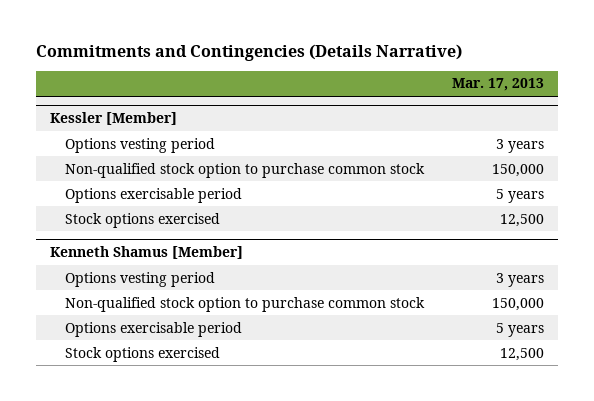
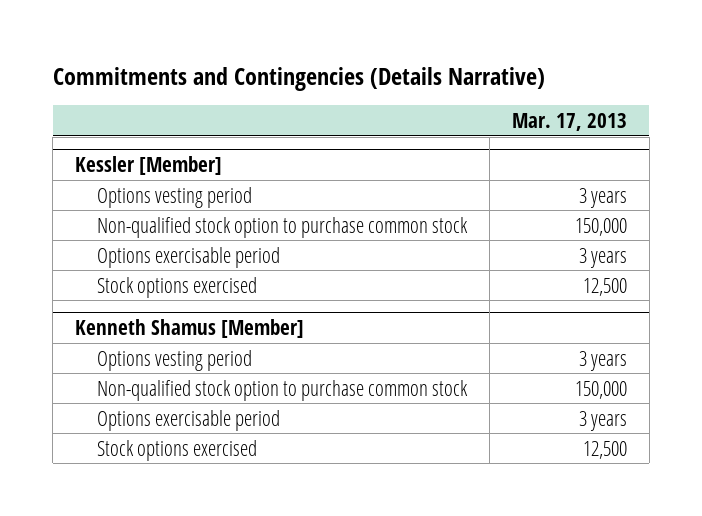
[496,188,545,203] 5 years -> [578,247,627,268] 3 years
[496,322,545,337] 5 years -> [578,410,627,431] 3 years

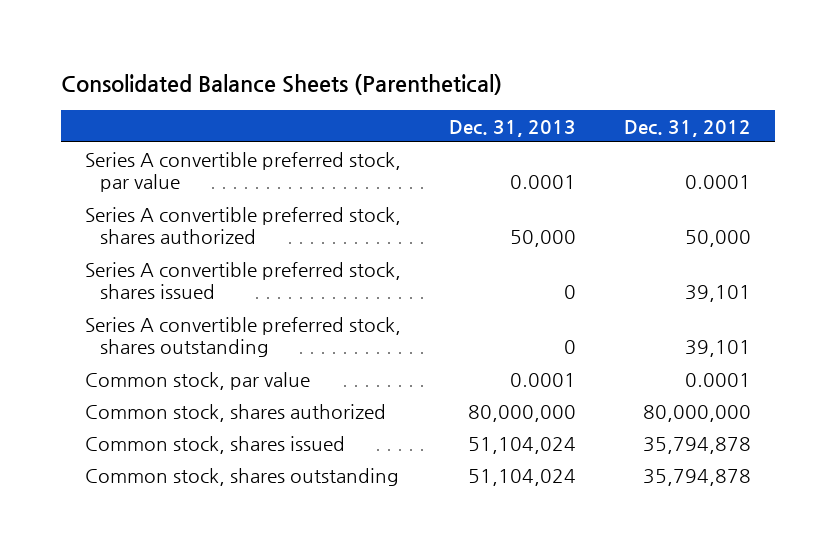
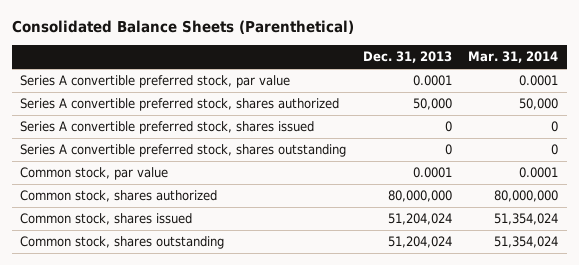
[623,119,751,137] Dec. 31, 2012 -> none
none -> [468,51,559,64] Mar. 31, 2014
[467,436,576,454] 51,104,024 -> [387,213,452,226] 51,204,024
[467,468,576,486] 51,104,024 -> [387,236,452,249] 51,204,024

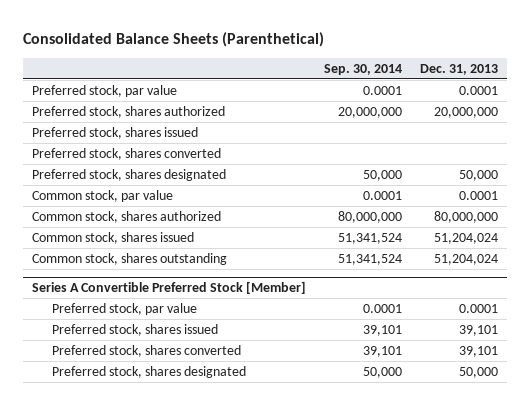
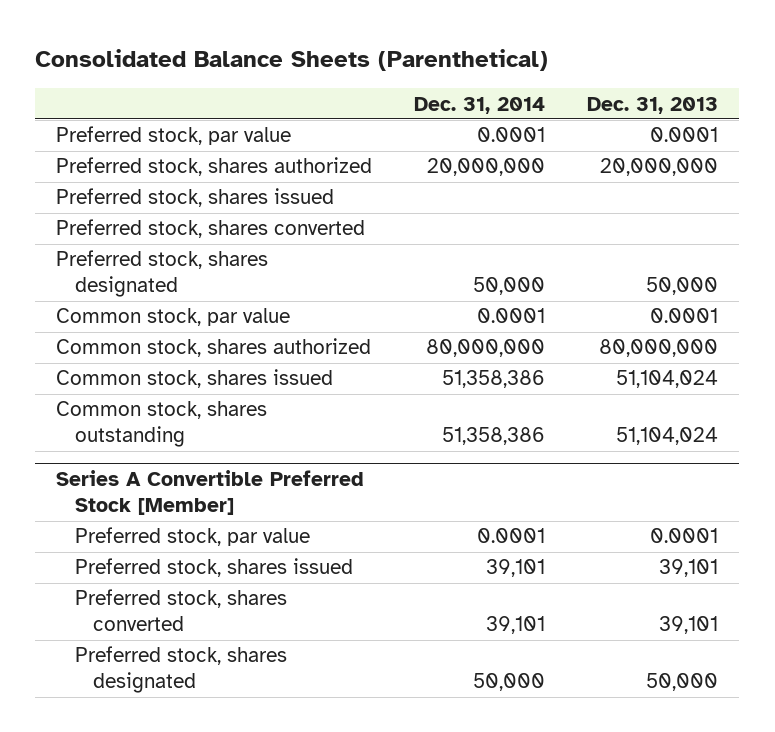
[323,64,402,76] Sep. 30, 2014 -> none
none -> [414,96,546,114] Dec. 31, 2014
[433,232,498,244] 51,204,024 -> [616,370,719,389] 51,104,024
[433,253,498,265] 51,204,024 -> [616,427,719,446] 51,104,024

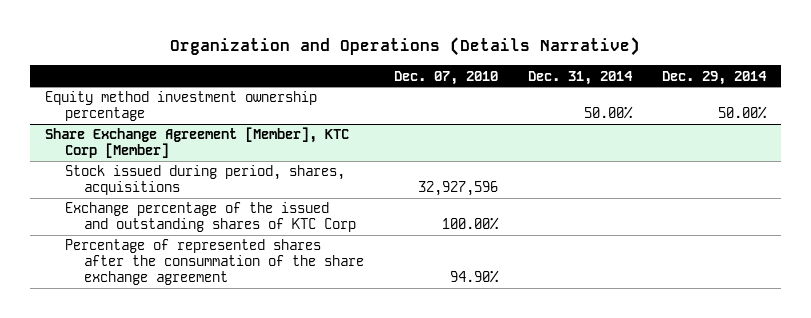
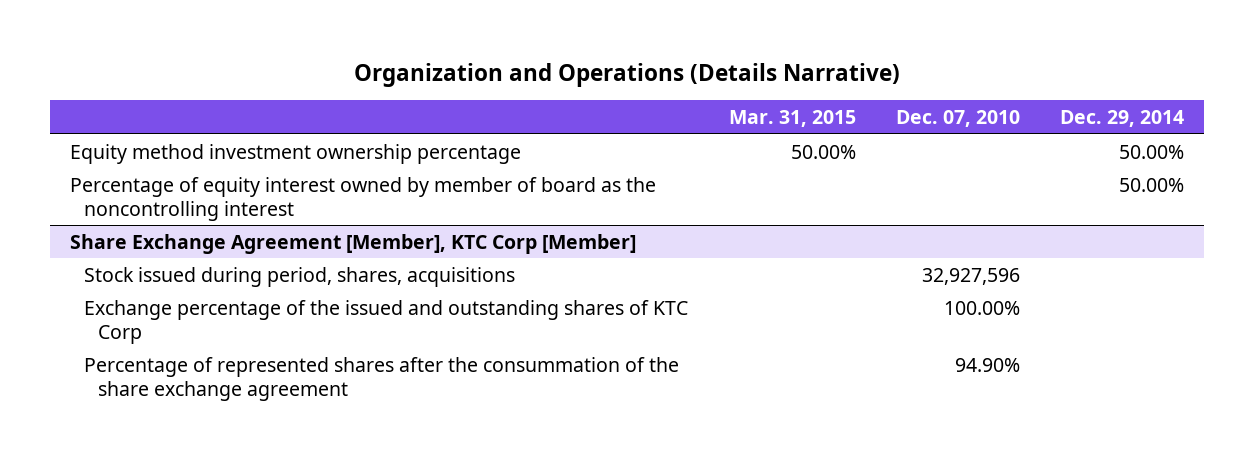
[528,70,634,85] Dec. 31, 2014 -> none
none -> [728,109,856,127] Mar. 31, 2015
none -> [70,176,657,221] Percentage of equity interest owned by member of board as the noncontrolling interest

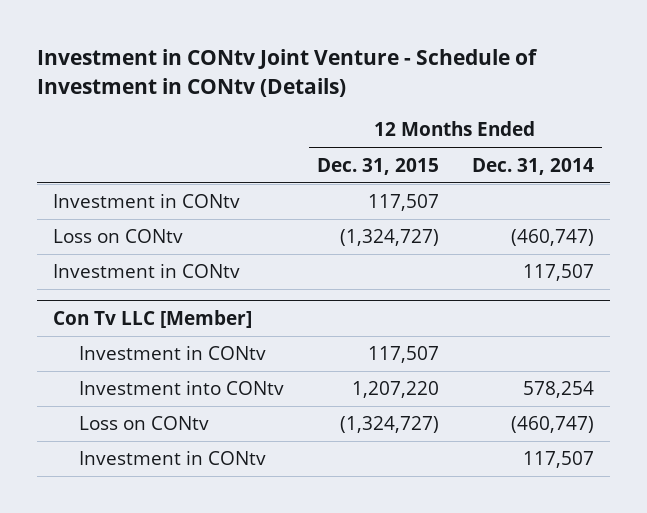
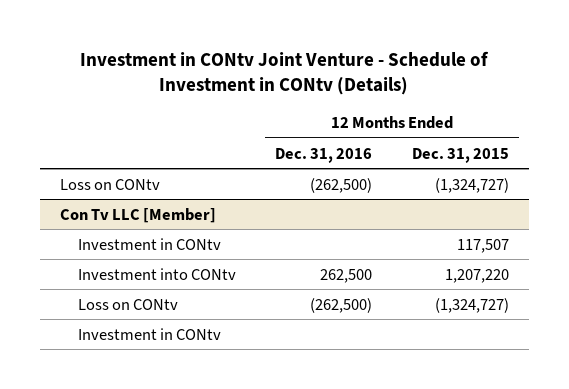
[471,157,594,175] Dec. 31, 2014 -> none
none -> [275,147,373,163] Dec. 31, 2016
[53,193,241,209] Investment in CONtv -> none
[53,263,241,279] Investment in CONtv -> none

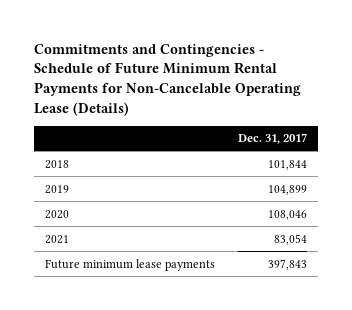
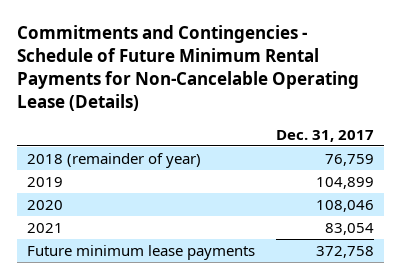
[45,159,70,169] 2018 -> none
none -> [26,152,201,168] 2018 (remainder of year)
[267,258,307,270] 397,843 -> [315,245,374,258] 372,758

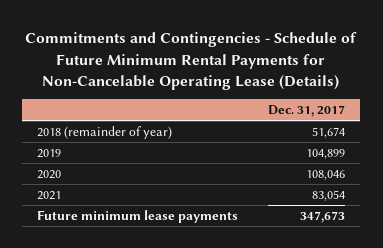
[324,153,374,166] 76,759 -> [312,126,346,138] 51,674
[315,245,374,258] 372,758 -> [300,210,346,223] 347,673

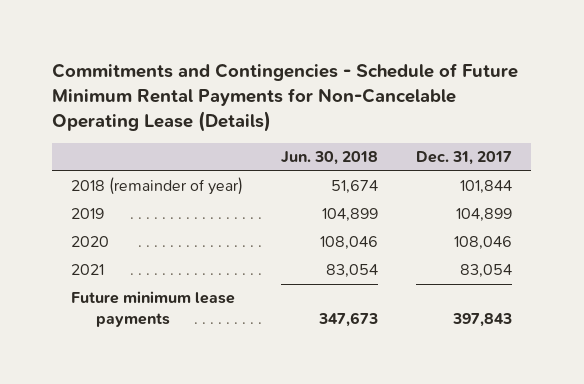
none -> [281,151,379,166] Jun. 30, 2018
[312,126,346,138] 51,674 -> [460,180,513,195] 101,844
[300,210,346,223] 347,673 -> [452,313,513,328] 397,843

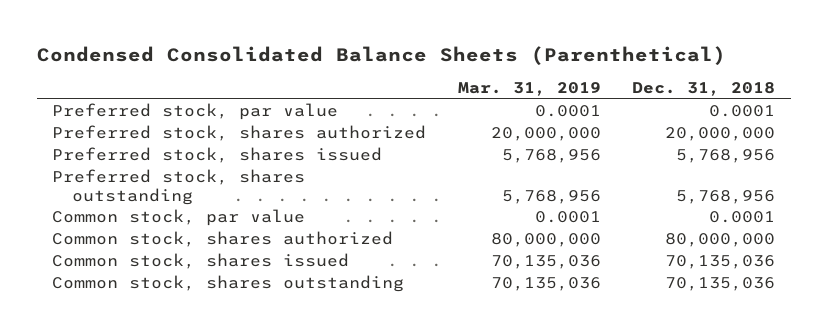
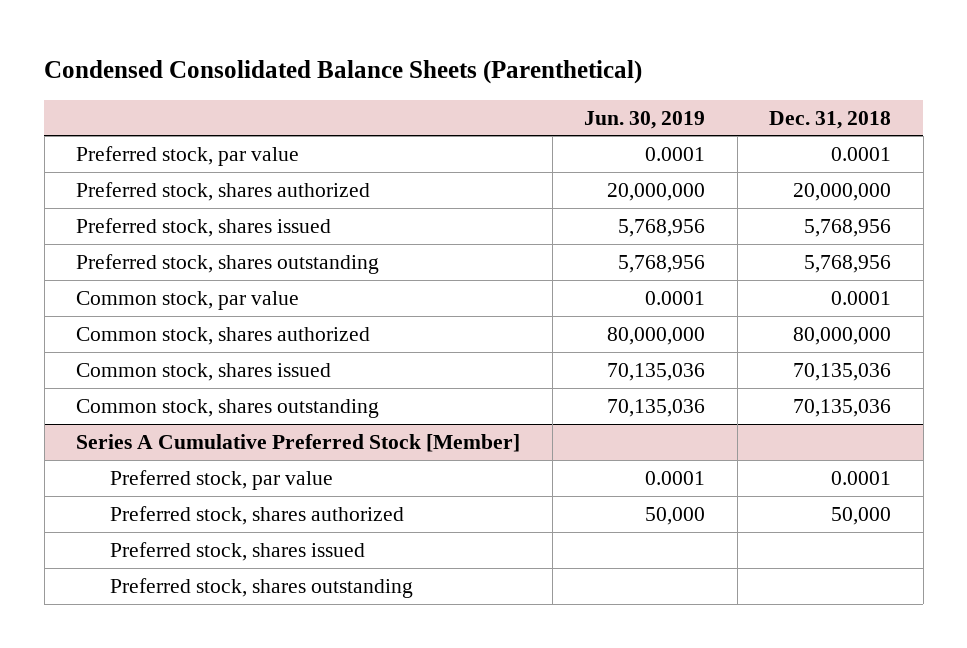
[457,81,601,96] Mar. 31, 2019 -> none
none -> [584,110,706,129] Jun. 30, 2019
none -> [76,434,521,453] Series A Cumulative Preferred Stock [Member]
none -> [109,470,333,491] Preferred stock, par value
none -> [109,506,404,526] Preferred stock, shares authorized
none -> [109,542,365,562] Preferred stock, shares issued
none -> [109,578,413,599] Preferred stock, shares outstanding

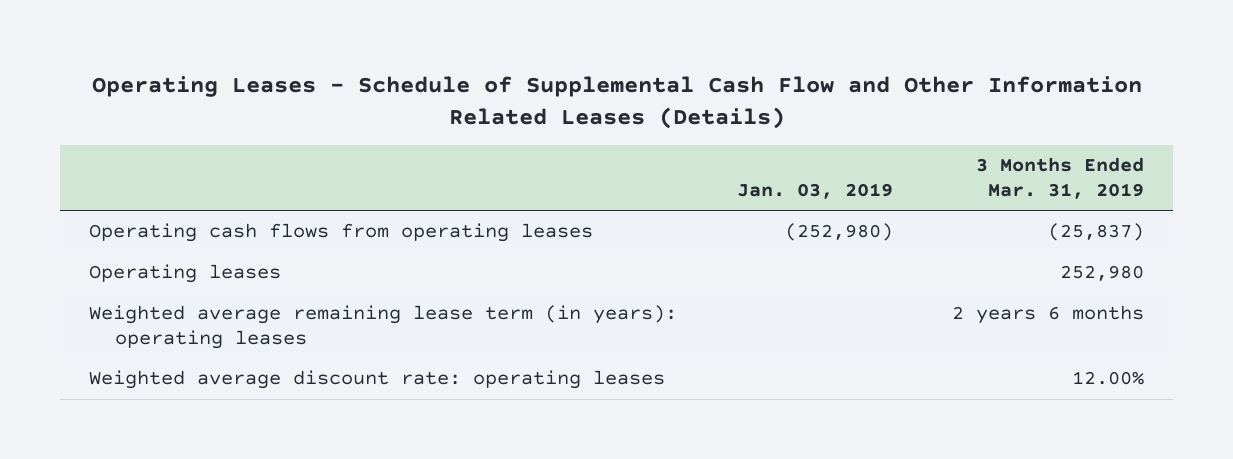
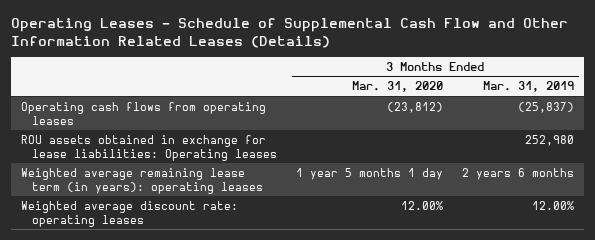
[736,183,893,200] Jan. 03, 2019 -> none
none -> [352,81,444,93] Mar. 31, 2020
[89,264,282,284] Operating leases -> [20,134,278,161] ROU assets obtained in exchange for lease liabilities: Operating leases

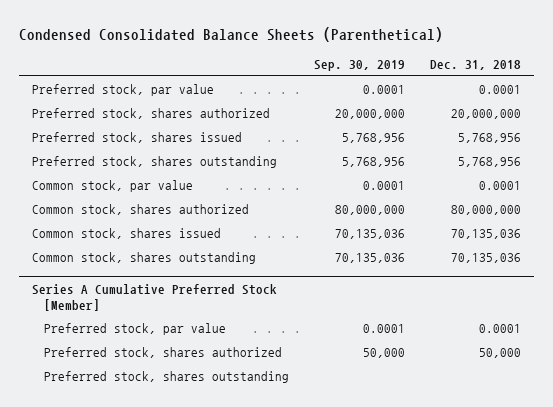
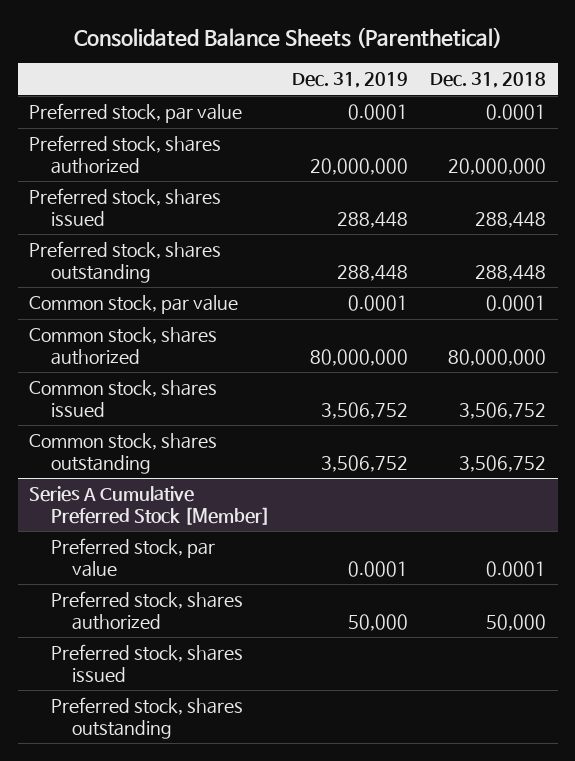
[18,27,443,43] Condensed Consolidated Balance Sheets (Parenthetical) -> [73,27,502,49] Consolidated Balance Sheets (Parenthetical)
[314,60,406,72] Sep. 30, 2019 -> none
none -> [291,72,408,89] Dec. 31, 2019
[458,132,522,143] 5,768,956 -> [475,211,547,228] 288,448
[458,156,522,167] 5,768,956 -> [475,264,547,281] 288,448
[451,228,522,239] 70,135,036 -> [459,401,547,419] 3,506,752
[451,252,522,263] 70,135,036 -> [459,454,547,472] 3,506,752
none -> [50,644,243,682] Preferred stock, shares issued

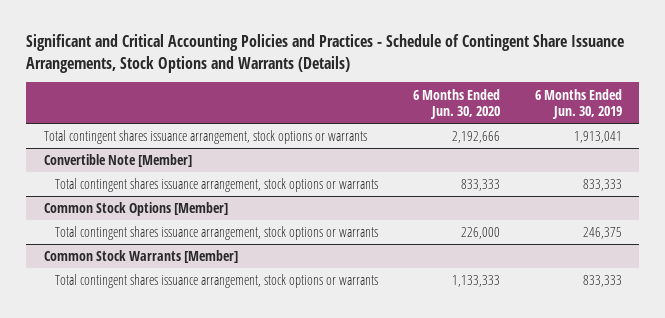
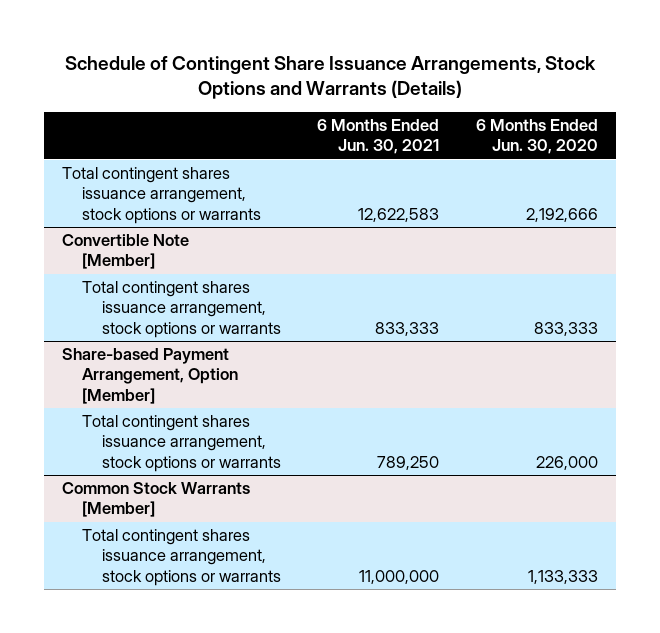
[26,34,625,73] Significant and Critical Accounting Policies and Practices - Schedule of Contingent Share Issuance Arrangements, Stock Options and Warrants (Details) -> [64,55,596,100] Schedule of Contingent Share Issuance Arrangements, Stock Options and Warrants (Details)
[534,88,622,119] 6 Months Ended Jun. 30, 2019 -> none
none -> [317,119,440,155] 6 Months Ended Jun. 30, 2021
[43,202,228,217] Common Stock Options [Member] -> [62,348,239,404] Share-based Payment Arrangement, Option [Member]

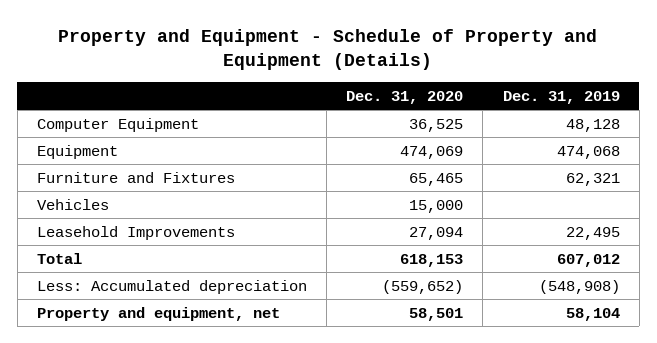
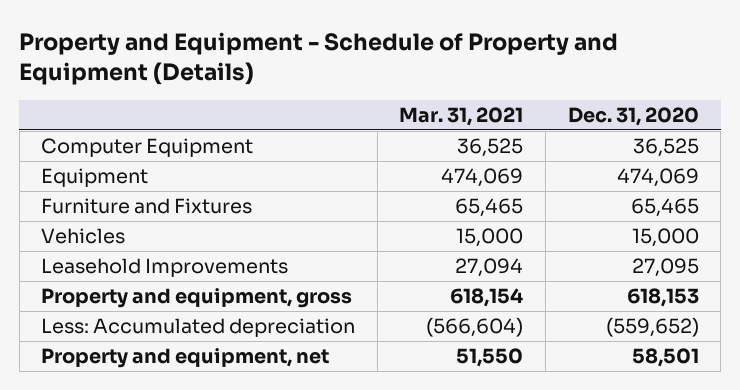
[502,90,620,104] Dec. 31, 2019 -> none
none -> [399,107,524,127] Mar. 31, 2021
[409,226,464,240] 27,094 -> [631,258,699,278] 27,095
[36,252,82,264] Total -> [41,288,353,309] Property and equipment, gross

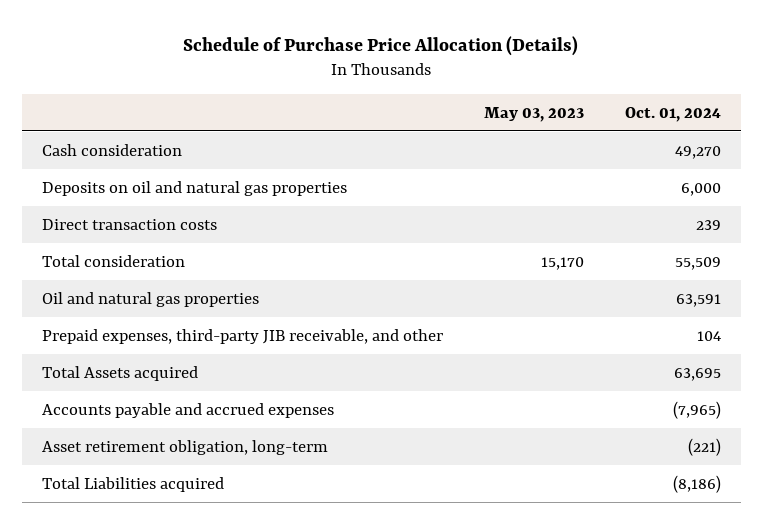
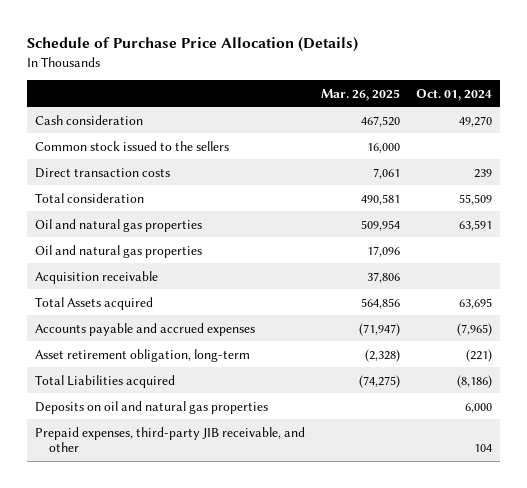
[483,106,584,122] May 03, 2023 -> none
none -> [321,88,401,101] Mar. 26, 2025
none -> [35,140,230,151] Common stock issued to the sellers
none -> [35,244,203,258] Oil and natural gas properties
none -> [35,270,159,284] Acquisition receivable
[42,180,348,196] Deposits on oil and natural gas properties -> [35,400,269,414] Deposits on oil and natural gas properties
[42,328,444,344] Prepaid expenses, third-party JIB receivable, and other -> [35,426,306,453] Prepaid expenses, third-party JIB receivable, and other

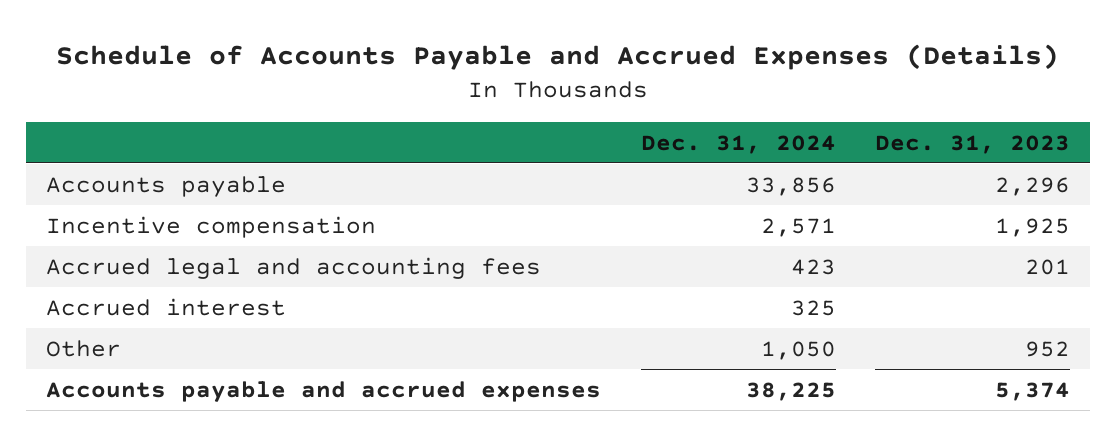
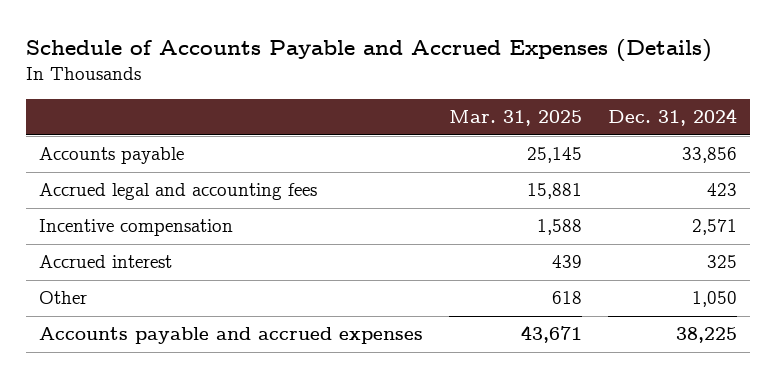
[875,134,1071,154] Dec. 31, 2023 -> none
none -> [448,110,582,127] Mar. 31, 2025
[45,215,376,238] Incentive compensation -> [38,219,233,237] Incentive compensation

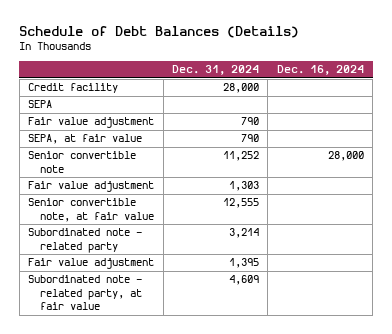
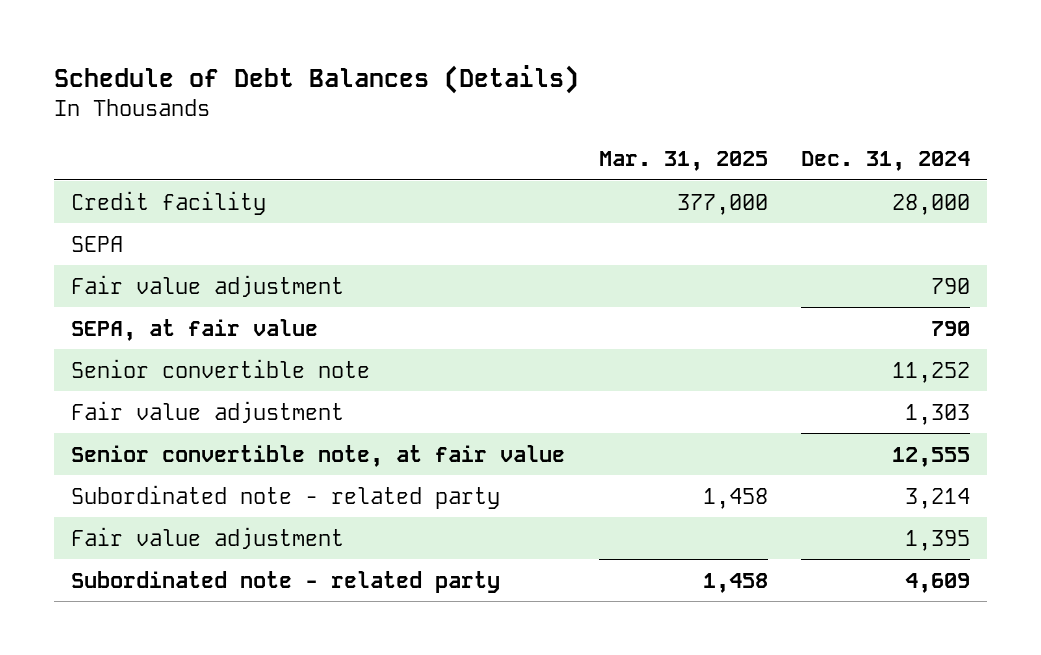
[276,65,364,76] Dec. 16, 2024 -> none
none -> [598,151,768,172] Mar. 31, 2025
[27,275,143,311] Subordinated note - related party, at fair value -> [70,570,500,593] Subordinated note - related party

